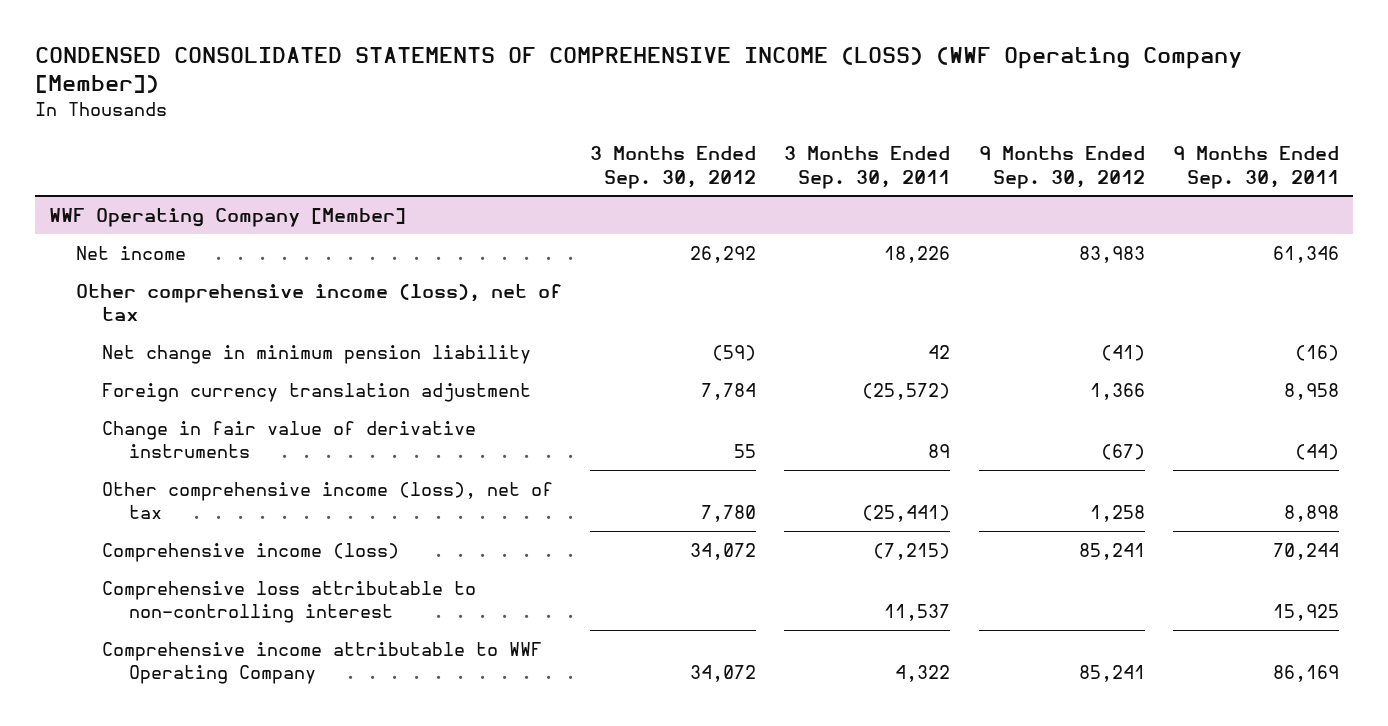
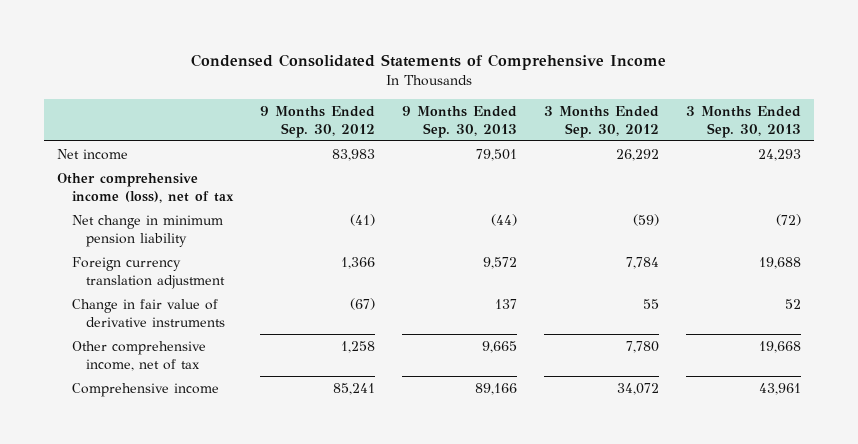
[34,47,1242,94] CONDENSED CONSOLIDATED STATEMENTS OF COMPREHENSIVE INCOME (LOSS) (WWF Operating Company [Member]) -> [191,53,667,70] Condensed Consolidated Statements of Comprehensive Income
[784,145,951,189] 3 Months Ended Sep. 30, 2011 -> none
[1173,145,1340,189] 9 Months Ended Sep. 30, 2011 -> none
none -> [401,105,517,138] 9 Months Ended Sep. 30, 2013
none -> [685,105,801,138] 3 Months Ended Sep. 30, 2013
[48,207,406,227] WWF Operating Company [Member] -> none
[102,580,477,624] Comprehensive loss attributable to non-controlling interest -> none
[102,641,543,685] Comprehensive income attributable to WWF Operating Company -> none
[102,481,554,520] Other comprehensive income (loss), net of tax -> [71,341,206,371] Other comprehensive income, net of tax
[102,542,400,562] Comprehensive income (loss) -> [71,383,219,398] Comprehensive income

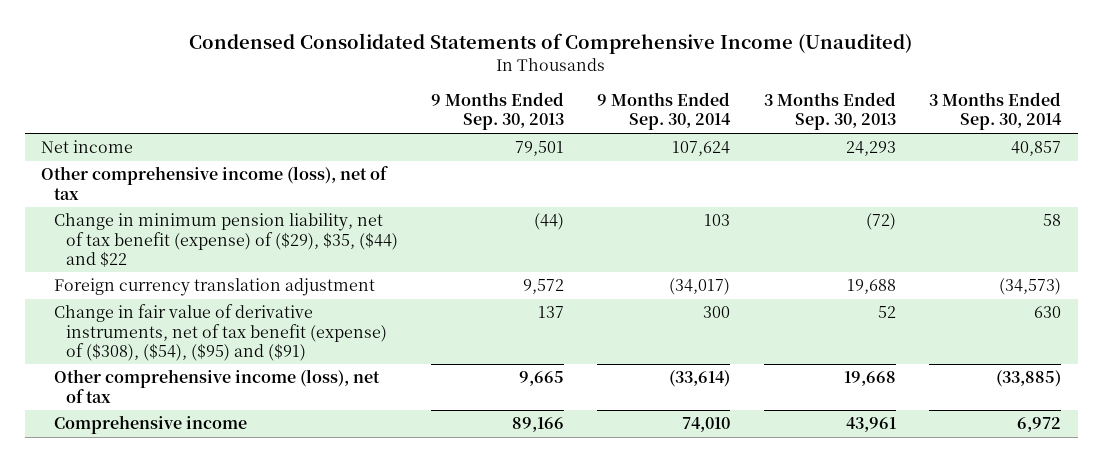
[191,53,667,70] Condensed Consolidated Statements of Comprehensive Income -> [189,33,913,55] Condensed Consolidated Statements of Comprehensive Income (Unaudited)
[259,105,375,138] 9 Months Ended Sep. 30, 2012 -> none
[543,105,659,138] 3 Months Ended Sep. 30, 2012 -> none
none -> [597,92,732,131] 9 Months Ended Sep. 30, 2014
none -> [928,92,1062,131] 3 Months Ended Sep. 30, 2014
[71,215,223,247] Net change in minimum pension liability -> [53,213,398,267] Change in minimum pension liability, net of tax benefit (expense) of ($29), $35, ($44) and $22
[71,299,225,327] Change in fair value of derivative instruments -> [53,304,387,361] Change in fair value of derivative instruments, net of tax benefit (expense) of ($308), ($54), ($95) and ($91)
[71,341,206,371] Other comprehensive income, net of tax -> [53,369,380,403] Other comprehensive income (loss), net of tax

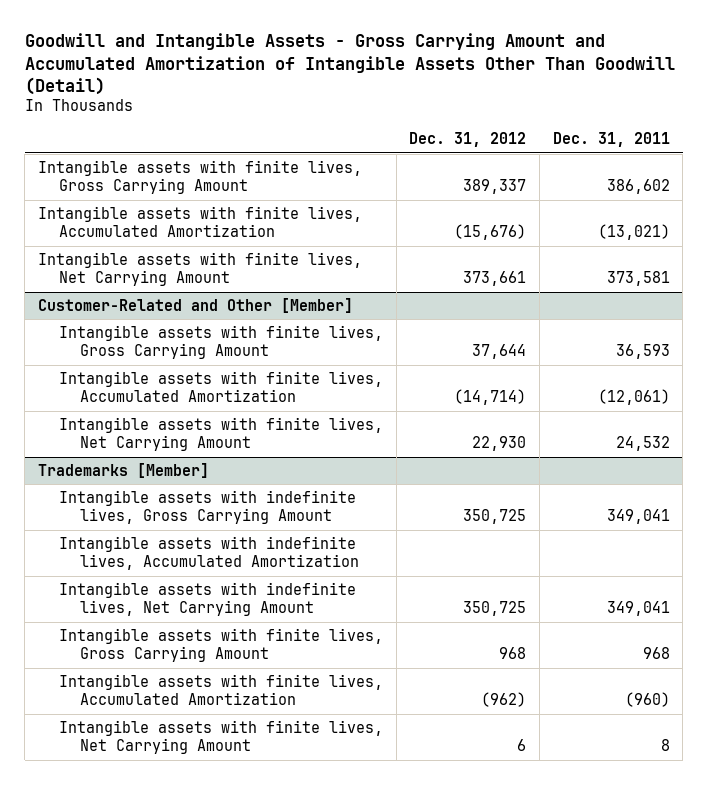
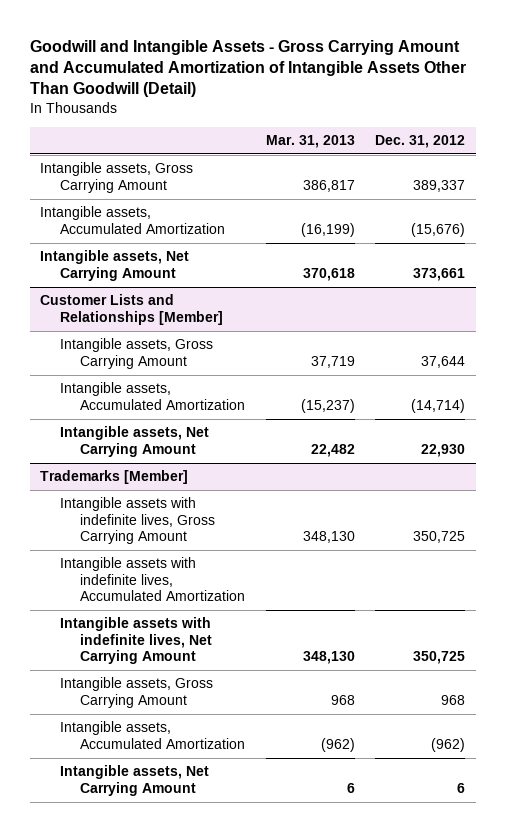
[552,132,670,148] Dec. 31, 2011 -> none
none -> [265,134,355,148] Mar. 31, 2013
[38,297,354,313] Customer-Related and Other [Member] -> none
[38,159,363,195] Intangible assets with finite lives, Gross Carrying Amount -> [40,162,194,193] Intangible assets, Gross Carrying Amount
[38,205,363,238] Intangible assets with finite lives, Accumulated Amortization -> [40,206,226,234] Intangible assets, Accumulated Amortization
[38,251,363,287] Intangible assets with finite lives, Net Carrying Amount -> [40,250,190,281] Intangible assets, Net Carrying Amount
none -> [40,294,224,325] Customer Lists and Relationships [Member]
[59,324,384,360] Intangible assets with finite lives, Gross Carrying Amount -> [60,338,214,369] Intangible assets, Gross Carrying Amount
[59,370,384,403] Intangible assets with finite lives, Accumulated Amortization -> [60,382,246,410] Intangible assets, Accumulated Amortization
[59,416,384,452] Intangible assets with finite lives, Net Carrying Amount -> [60,426,210,457] Intangible assets, Net Carrying Amount
[59,627,384,663] Intangible assets with finite lives, Gross Carrying Amount -> [60,677,214,708] Intangible assets, Gross Carrying Amount
[59,673,384,706] Intangible assets with finite lives, Accumulated Amortization -> [60,721,246,749] Intangible assets, Accumulated Amortization
[59,719,384,755] Intangible assets with finite lives, Net Carrying Amount -> [60,765,210,796] Intangible assets, Net Carrying Amount

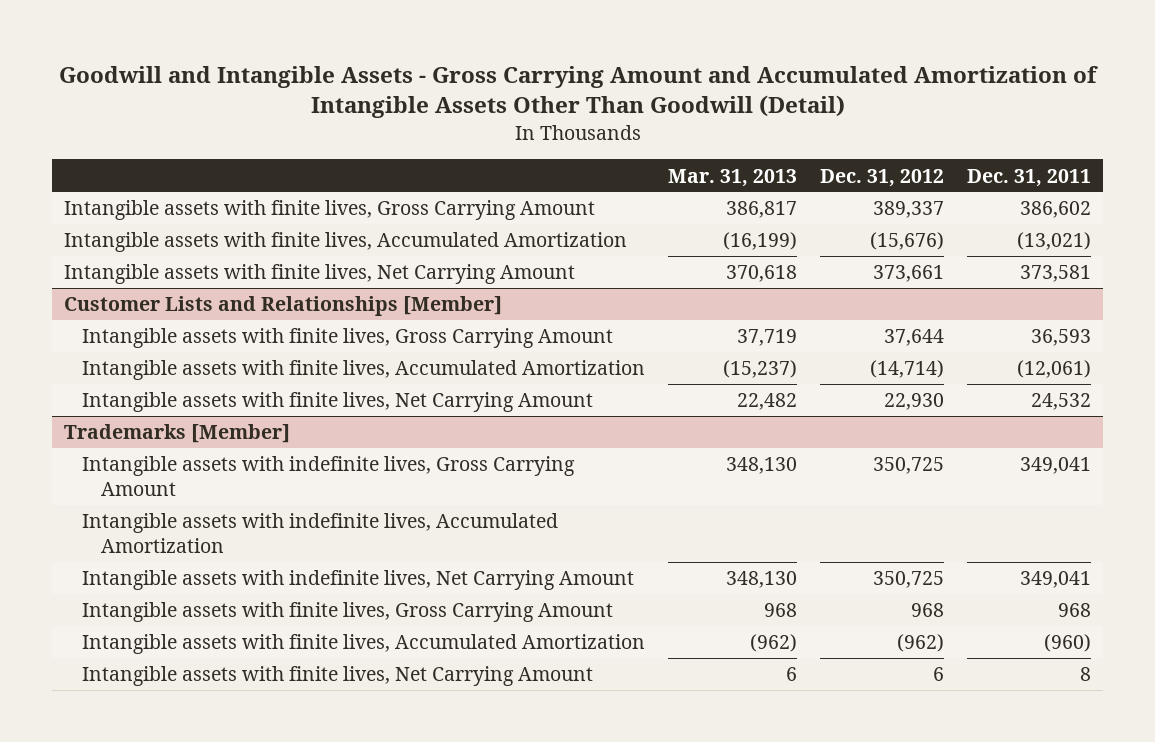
none -> [967,168,1092,187] Dec. 31, 2011
[40,162,194,193] Intangible assets, Gross Carrying Amount -> [63,200,595,221] Intangible assets with finite lives, Gross Carrying Amount
[40,206,226,234] Intangible assets, Accumulated Amortization -> [63,232,627,253] Intangible assets with finite lives, Accumulated Amortization
[40,250,190,281] Intangible assets, Net Carrying Amount -> [63,264,575,285] Intangible assets with finite lives, Net Carrying Amount
[60,338,214,369] Intangible assets, Gross Carrying Amount -> [82,328,614,349] Intangible assets with finite lives, Gross Carrying Amount
[60,382,246,410] Intangible assets, Accumulated Amortization -> [82,360,646,381] Intangible assets with finite lives, Accumulated Amortization
[60,426,210,457] Intangible assets, Net Carrying Amount -> [82,392,594,413] Intangible assets with finite lives, Net Carrying Amount
[60,677,214,708] Intangible assets, Gross Carrying Amount -> [82,602,614,623] Intangible assets with finite lives, Gross Carrying Amount
[60,721,246,749] Intangible assets, Accumulated Amortization -> [82,634,646,655] Intangible assets with finite lives, Accumulated Amortization
[60,765,210,796] Intangible assets, Net Carrying Amount -> [82,666,594,687] Intangible assets with finite lives, Net Carrying Amount

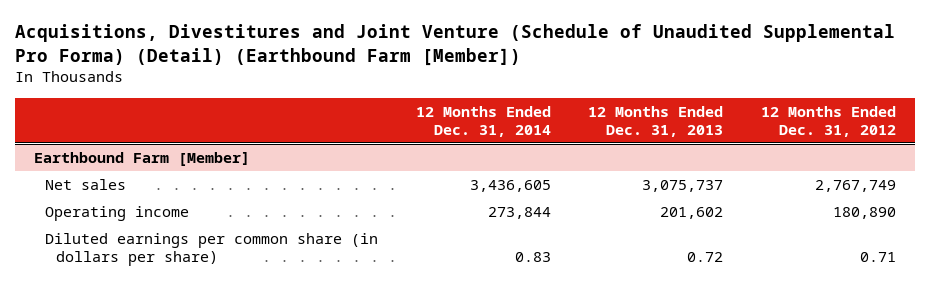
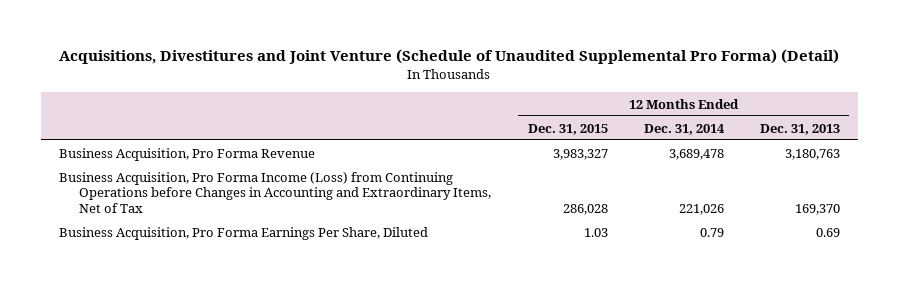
[14,24,895,66] Acquisitions, Divestitures and Joint Venture (Schedule of Unaudited Supplemental Pro Forma) (Detail) (Earthbound Farm [Member]) -> [59,49,840,65] Acquisitions, Divestitures and Joint Venture (Schedule of Unaudited Supplemental Pro Forma) (Detail)
[760,105,896,137] 12 Months Ended Dec. 31, 2012 -> none
none -> [527,123,608,135] Dec. 31, 2015
[33,152,250,167] Earthbound Farm [Member] -> none
[44,179,126,191] Net sales -> none
[44,206,189,222] Operating income -> none
none -> [58,147,315,161] Business Acquisition, Pro Forma Revenue
none -> [58,171,492,214] Business Acquisition, Pro Forma Income (Loss) from Continuing Operations before Changes in Accounting and Extraordinary Items, Net of Tax
[44,233,378,267] Diluted earnings per common share (in dollars per share) -> [58,226,428,240] Business Acquisition, Pro Forma Earnings Per Share, Diluted
[514,252,551,263] 0.83 -> [699,227,724,237] 0.79
[687,252,724,263] 0.72 -> [816,227,841,237] 0.69

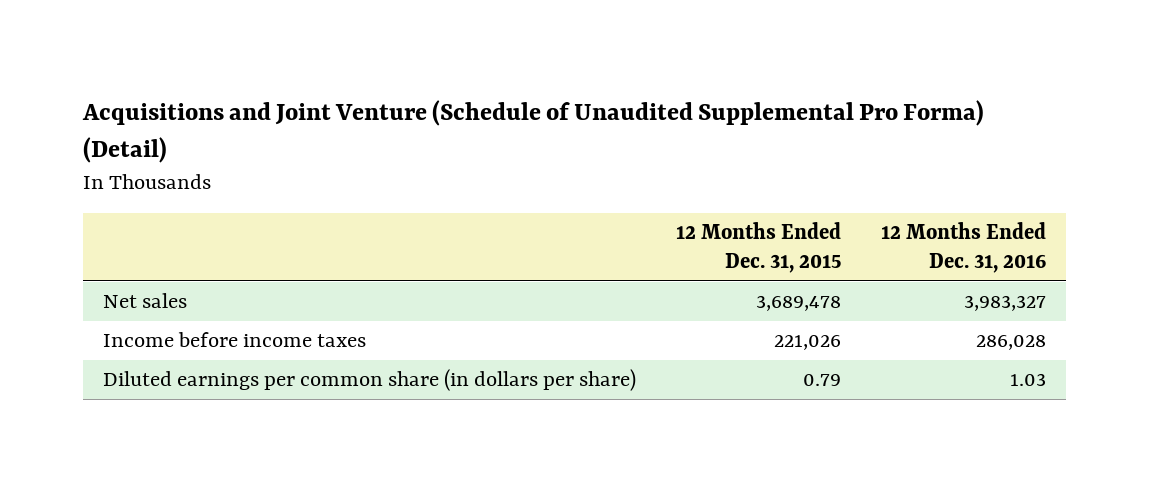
[59,49,840,65] Acquisitions, Divestitures and Joint Venture (Schedule of Unaudited Supplemental Pro Forma) (Detail) -> [81,99,984,163] Acquisitions and Joint Venture (Schedule of Unaudited Supplemental Pro Forma) (Detail)
[643,123,725,135] Dec. 31, 2014 -> none
[760,123,841,135] Dec. 31, 2013 -> none
none -> [881,221,1047,274] 12 Months Ended Dec. 31, 2016
[58,147,315,161] Business Acquisition, Pro Forma Revenue -> none
[58,171,492,214] Business Acquisition, Pro Forma Income (Loss) from Continuing Operations before Changes in Accounting and Extraordinary Items, Net of Tax -> none
none -> [102,293,187,309] Net sales
none -> [102,332,366,348] Income before income taxes
[58,226,428,240] Business Acquisition, Pro Forma Earnings Per Share, Diluted -> [102,369,636,392] Diluted earnings per common share (in dollars per share)
[583,227,608,237] 1.03 -> [802,374,841,387] 0.79

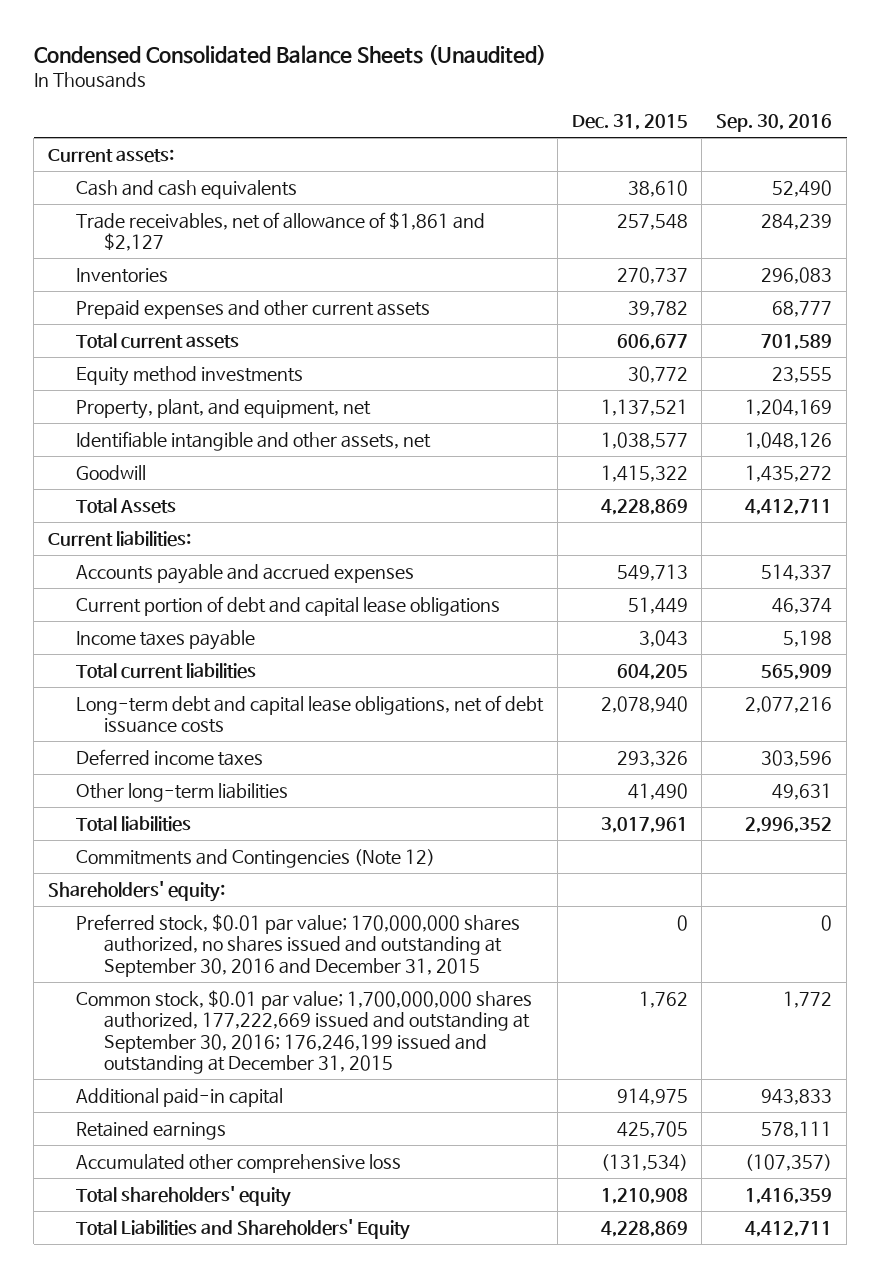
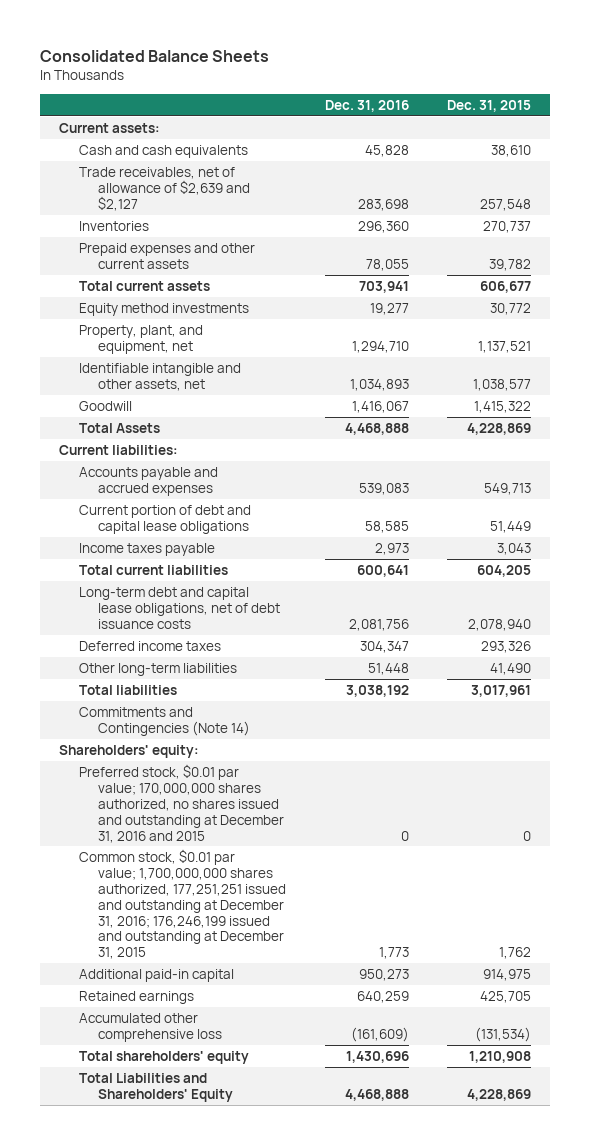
[33,43,546,65] Condensed Consolidated Balance Sheets (Unaudited) -> [40,49,270,62] Consolidated Balance Sheets
[716,114,833,133] Sep. 30, 2016 -> none
none -> [324,99,409,112] Dec. 31, 2016
[76,211,486,252] Trade receivables, net of allowance of $1,861 and $2,127 -> [78,166,251,211] Trade receivables, net of allowance of $2,639 and $2,127
[76,848,436,868] Commitments and Contingencies (Note 12) -> [78,706,251,736] Commitments and Contingencies (Note 14)
[76,913,521,977] Preferred stock, $0.01 par value; 170,000,000 shares authorized, no shares issued and outstanding at September 30, 2016 and December 31, 2015 -> [78,763,285,843] Preferred stock, $0.01 par value; 170,000,000 shares authorized, no shares issued and outstanding at December 31, 2016 and 2015
[76,989,533,1075] Common stock, $0.01 par value; 1,700,000,000 shares authorized, 177,222,669 issued and outstanding at September 30, 2016; 176,246,199 issued and outstanding at December 31, 2015 -> [78,848,287,960] Common stock, $0.01 par value; 1,700,000,000 shares authorized, 177,251,251 issued and outstanding at December 31, 2016; 176,246,199 issued and outstanding at December 31, 2015

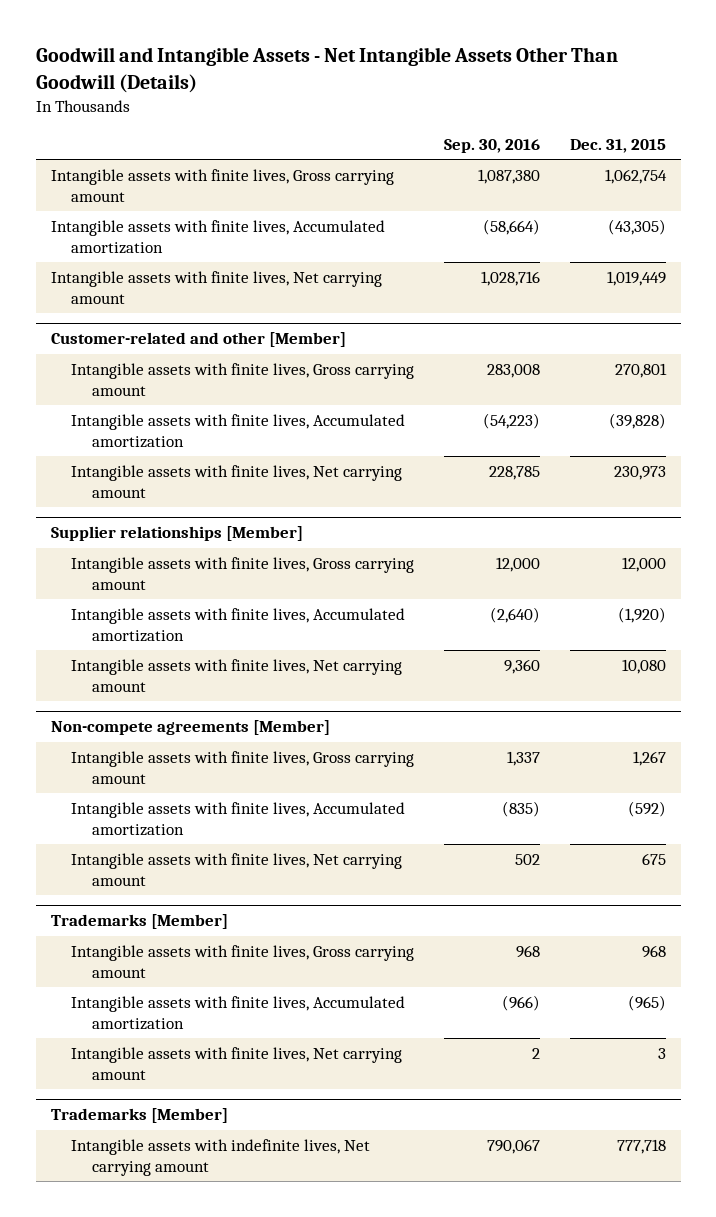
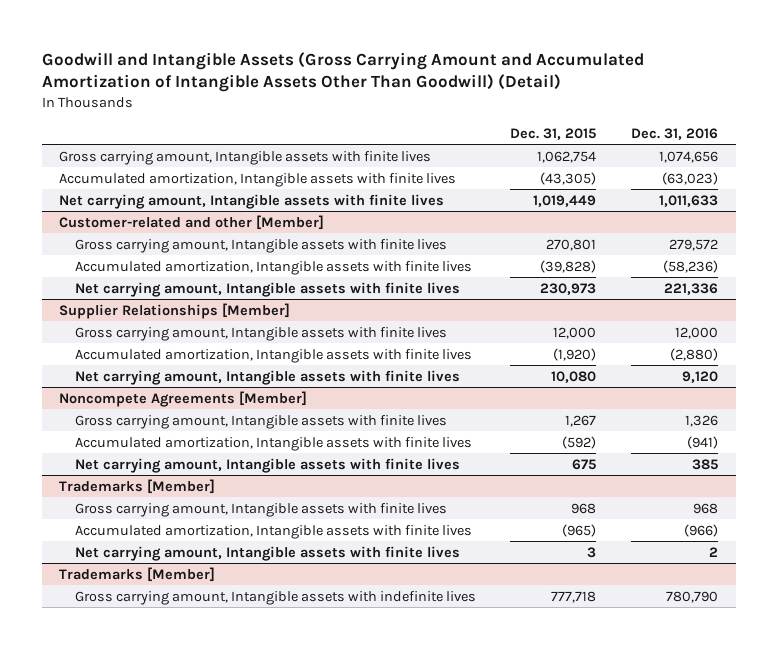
[35,47,618,93] Goodwill and Intangible Assets - Net Intangible Assets Other Than Goodwill (Details) -> [41,51,644,93] Goodwill and Intangible Assets (Gross Carrying Amount and Accumulated Amortization of Intangible Assets Other Than Goodwill) (Detail)
[444,138,541,153] Sep. 30, 2016 -> none
none -> [631,127,719,140] Dec. 31, 2016
[50,168,394,203] Intangible assets with finite lives, Gross carrying amount -> [59,150,432,165] Gross carrying amount, Intangible assets with finite lives
[50,219,385,255] Intangible assets with finite lives, Accumulated amortization -> [59,172,457,187] Accumulated amortization, Intangible assets with finite lives
[50,270,382,305] Intangible assets with finite lives, Net carrying amount -> [59,193,445,209] Net carrying amount, Intangible assets with finite lives
[71,362,415,397] Intangible assets with finite lives, Gross carrying amount -> [74,238,447,253] Gross carrying amount, Intangible assets with finite lives
[71,413,406,449] Intangible assets with finite lives, Accumulated amortization -> [74,260,472,275] Accumulated amortization, Intangible assets with finite lives
[71,464,403,499] Intangible assets with finite lives, Net carrying amount -> [74,281,460,297] Net carrying amount, Intangible assets with finite lives
[50,526,303,542] Supplier relationships [Member] -> [59,302,291,319] Supplier Relationships [Member]
[71,556,415,591] Intangible assets with finite lives, Gross carrying amount -> [74,326,447,341] Gross carrying amount, Intangible assets with finite lives
[71,607,406,643] Intangible assets with finite lives, Accumulated amortization -> [74,348,472,363] Accumulated amortization, Intangible assets with finite lives
[71,658,403,693] Intangible assets with finite lives, Net carrying amount -> [74,369,460,385] Net carrying amount, Intangible assets with finite lives
[50,720,330,736] Non-compete agreements [Member] -> [59,390,308,407] Noncompete Agreements [Member]
[71,750,415,785] Intangible assets with finite lives, Gross carrying amount -> [74,414,447,429] Gross carrying amount, Intangible assets with finite lives
[71,801,406,837] Intangible assets with finite lives, Accumulated amortization -> [74,436,472,451] Accumulated amortization, Intangible assets with finite lives
[71,852,403,887] Intangible assets with finite lives, Net carrying amount -> [74,457,460,473] Net carrying amount, Intangible assets with finite lives
[71,944,415,979] Intangible assets with finite lives, Gross carrying amount -> [74,502,447,517] Gross carrying amount, Intangible assets with finite lives
[71,995,406,1031] Intangible assets with finite lives, Accumulated amortization -> [74,524,472,539] Accumulated amortization, Intangible assets with finite lives
[71,1046,403,1081] Intangible assets with finite lives, Net carrying amount -> [74,545,460,561] Net carrying amount, Intangible assets with finite lives
[71,1138,371,1177] Intangible assets with indefinite lives, Net carrying amount -> [74,590,476,605] Gross carrying amount, Intangible assets with indefinite lives

